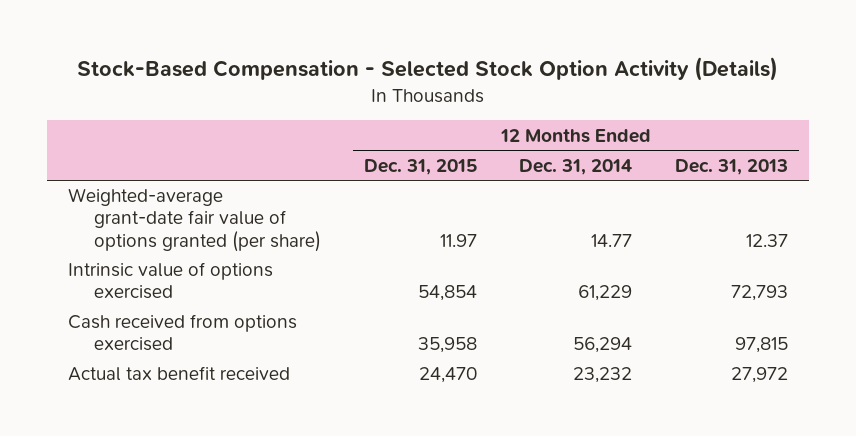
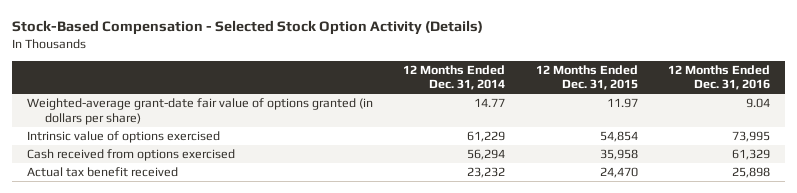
[675,158,789,175] Dec. 31, 2013 -> none
none -> [667,64,770,91] 12 Months Ended Dec. 31, 2016
[68,188,321,252] Weighted-average grant-date fair value of options granted (per share) -> [27,98,374,125] Weighted-average grant-date fair value of options granted (in dollars per share)

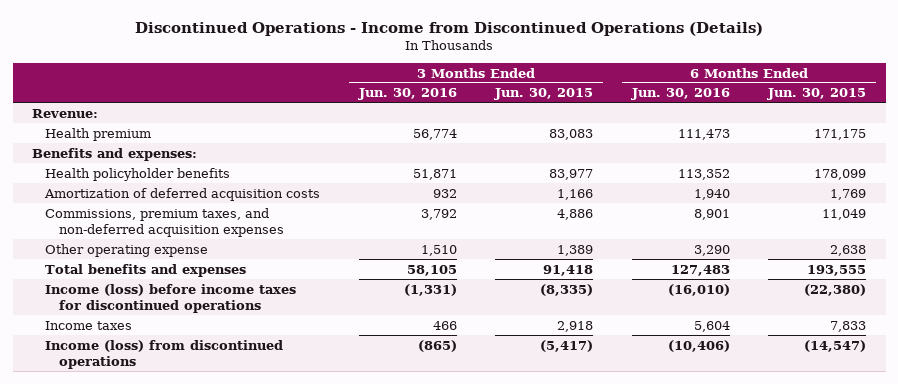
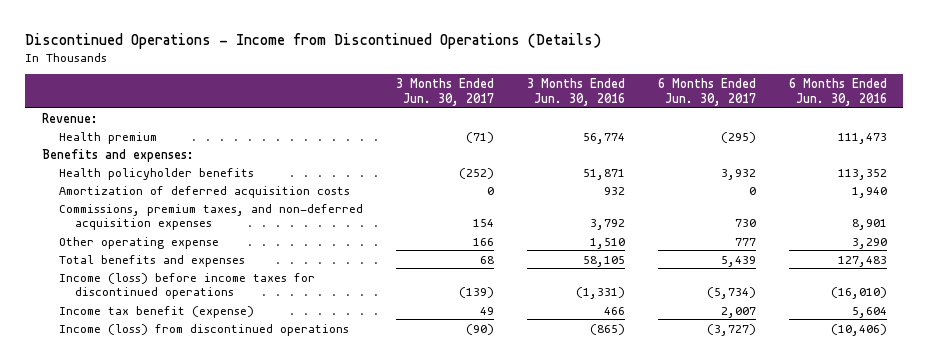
[494,88,594,101] Jun. 30, 2015 -> none
[767,88,867,101] Jun. 30, 2015 -> none
none -> [395,77,494,106] 3 Months Ended Jun. 30, 2017
none -> [657,77,756,106] 6 Months Ended Jun. 30, 2017
[45,320,133,330] Income taxes -> [58,305,254,318] Income tax benefit (expense)

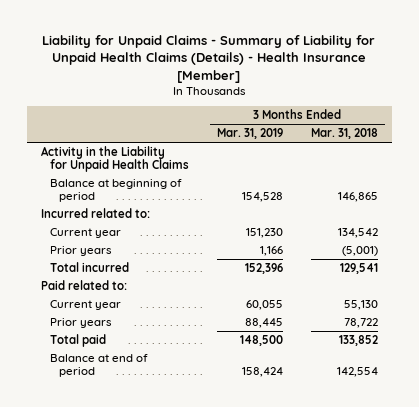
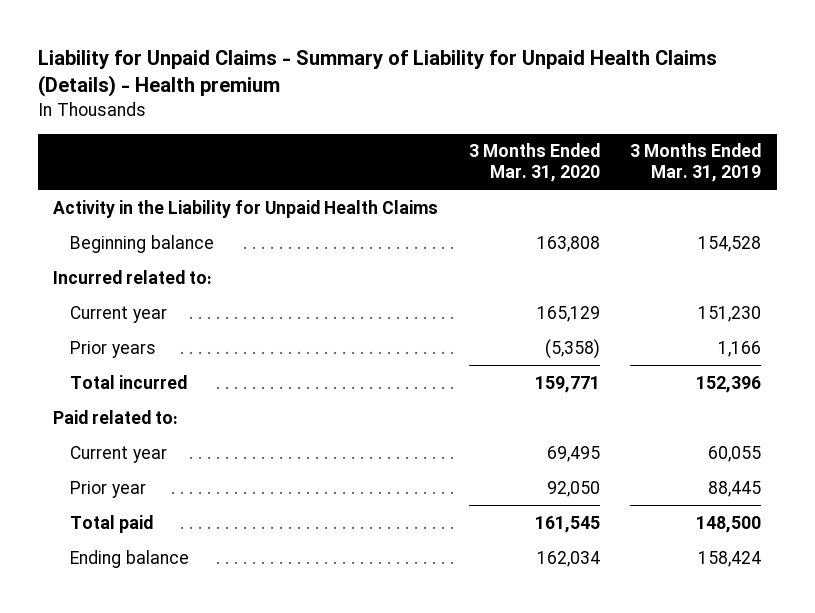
[42,34,376,83] Liability for Unpaid Claims - Summary of Liability for Unpaid Health Claims (Details) - Health Insurance [Member] -> [38,50,718,98] Liability for Unpaid Claims - Summary of Liability for Unpaid Health Claims (Details) - Health premium
[310,128,378,140] Mar. 31, 2018 -> none
none -> [468,143,600,183] 3 Months Ended Mar. 31, 2020
[49,178,182,202] Balance at beginning of period -> [70,234,215,253] Beginning balance
[49,317,112,328] Prior years -> [70,480,147,498] Prior year
[49,353,148,377] Balance at end of period -> [70,549,190,568] Ending balance

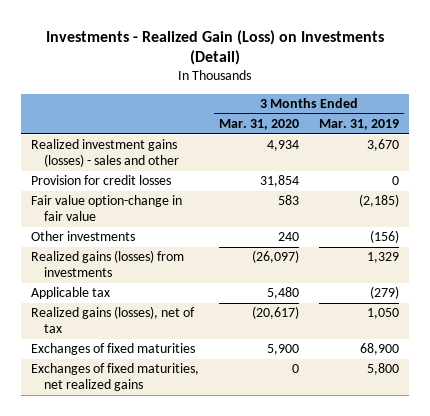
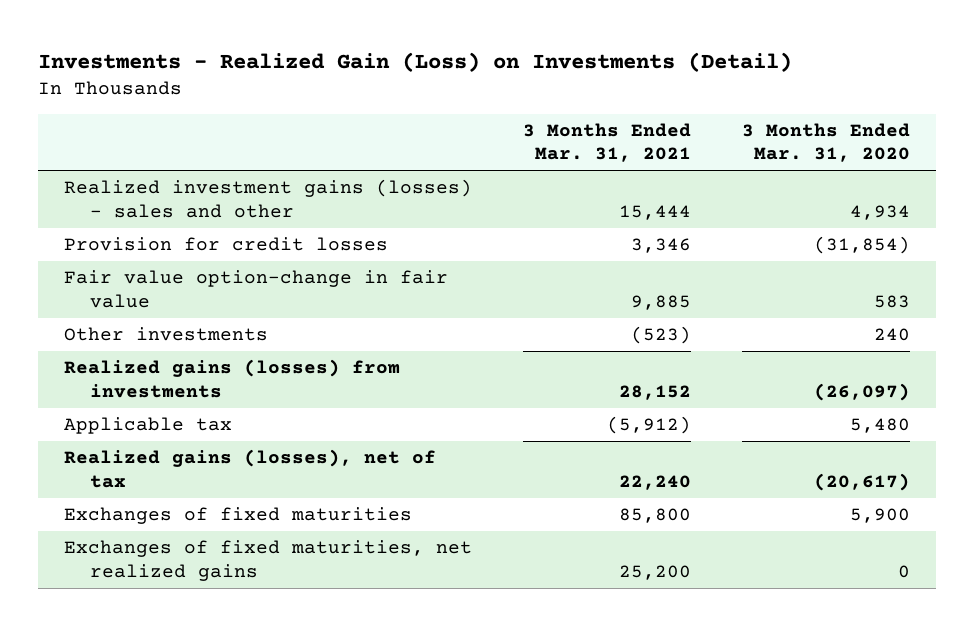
[318,118,399,130] Mar. 31, 2019 -> none
none -> [522,122,691,163] 3 Months Ended Mar. 31, 2021
[259,175,299,188] 31,854 -> [814,236,911,255] (31,854)

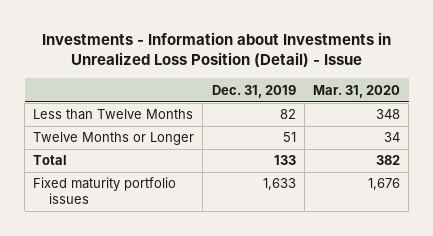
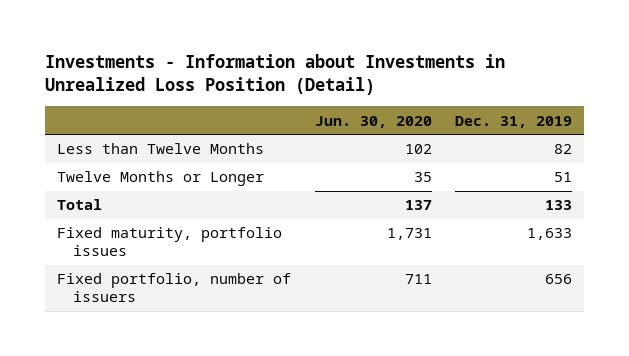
[41,31,391,68] Investments - Information about Investments in Unrealized Loss Position (Detail) - Issue -> [45,54,506,96] Investments - Information about Investments in Unrealized Loss Position (Detail)
[312,84,400,98] Mar. 31, 2020 -> none
none -> [314,115,432,128] Jun. 30, 2020
[33,177,177,204] Fixed maturity portfolio issues -> [56,227,282,256] Fixed maturity, portfolio issues
none -> [56,273,291,302] Fixed portfolio, number of issuers

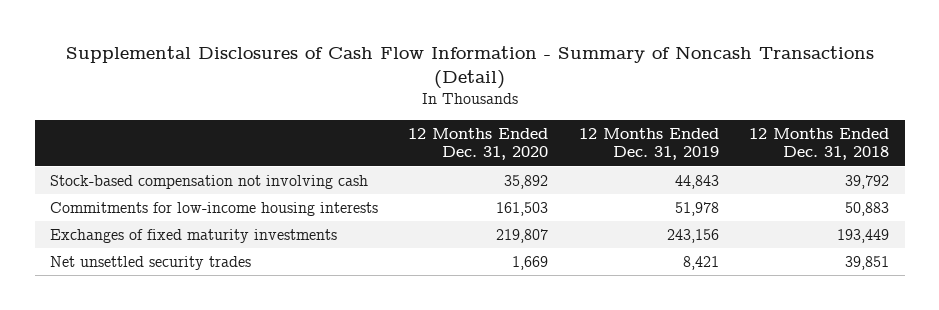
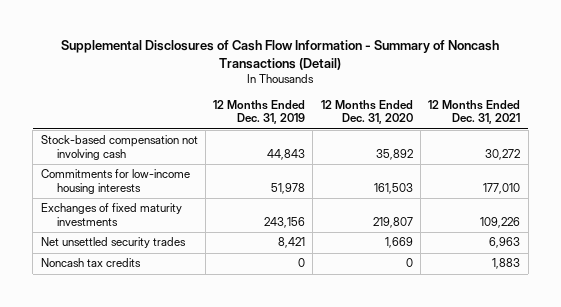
[749,128,890,161] 12 Months Ended Dec. 31, 2018 -> none
none -> [428,99,521,125] 12 Months Ended Dec. 31, 2021
none -> [40,258,141,268] Noncash tax credits

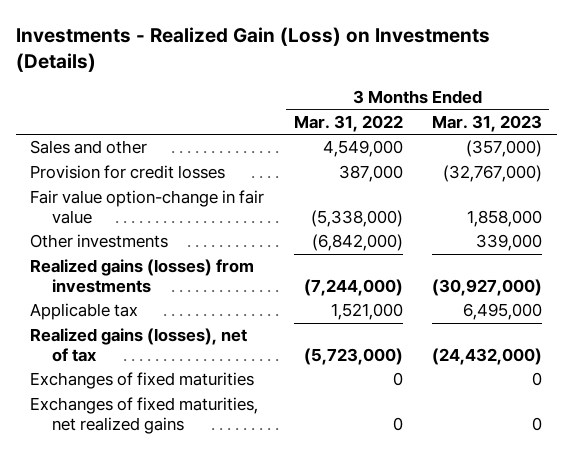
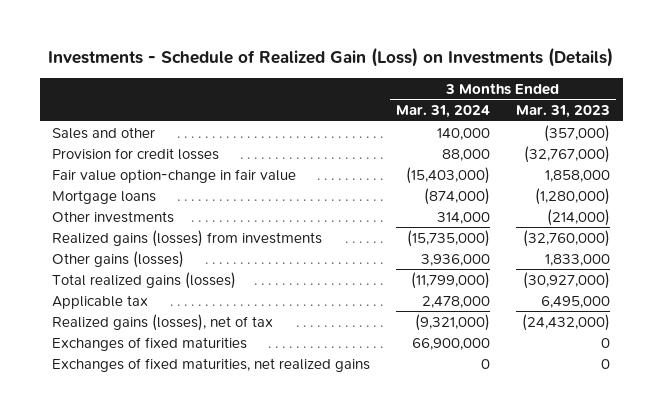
[15,26,490,72] Investments - Realized Gain (Loss) on Investments (Details) -> [48,46,614,67] Investments - Schedule of Realized Gain (Loss) on Investments (Details)
[293,114,403,132] Mar. 31, 2022 -> none
none -> [396,104,491,118] Mar. 31, 2024
none -> [52,189,157,204] Mortgage loans
[475,234,542,252] 339,000 -> [546,208,610,226] (214,000)
[431,278,542,296] (30,927,000) -> [522,229,610,247] (32,760,000)
none -> [52,250,185,268] Other gains (losses)
none -> [52,271,237,289] Total realized gains (losses)

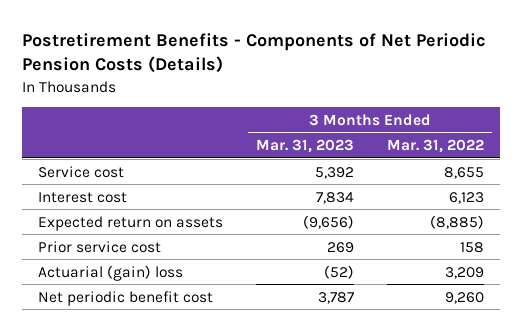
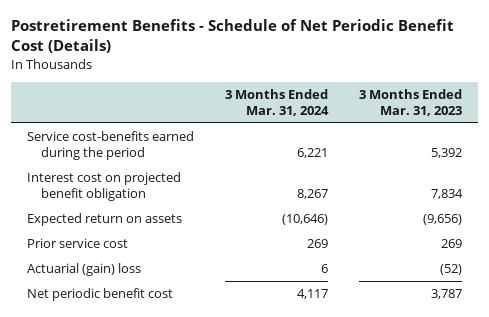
[21,33,486,74] Postretirement Benefits - Components of Net Periodic Pension Costs (Details) -> [11,19,455,54] Postretirement Benefits - Schedule of Net Periodic Benefit Cost (Details)
[386,138,484,153] Mar. 31, 2022 -> none
none -> [225,88,330,116] 3 Months Ended Mar. 31, 2024
[38,165,125,178] Service cost -> [26,131,194,160] Service cost-benefits earned during the period
[38,191,128,203] Interest cost -> [26,172,181,201] Interest cost on projected benefit obligation

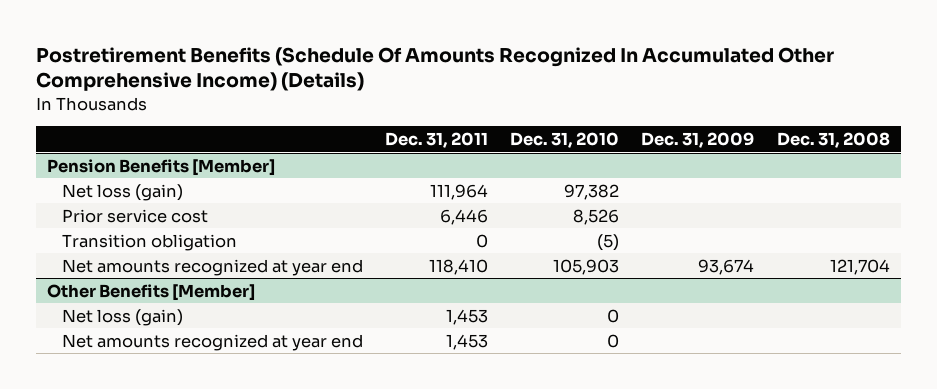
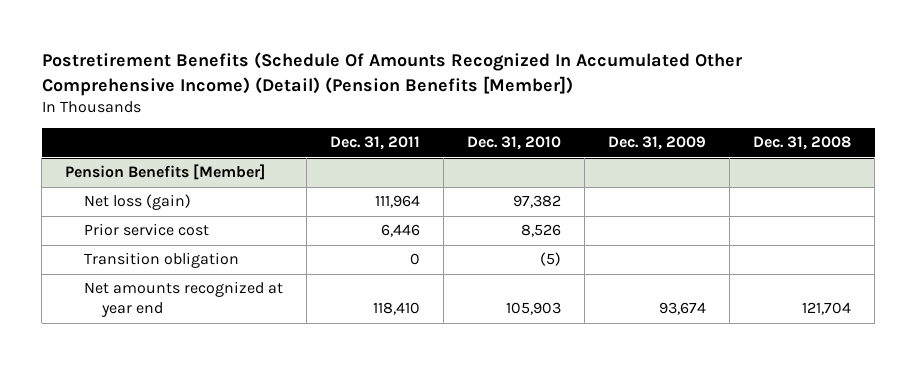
[35,46,834,92] Postretirement Benefits (Schedule Of Amounts Recognized In Accumulated Other Comprehensive Income) (Details) -> [41,52,742,96] Postretirement Benefits (Schedule Of Amounts Recognized In Accumulated Other Comprehensive Income) (Detail) (Pension Benefits [Member])
[47,283,256,301] Other Benefits [Member] -> none
[61,308,183,326] Net loss (gain) -> none
[61,333,363,351] Net amounts recognized at year end -> none

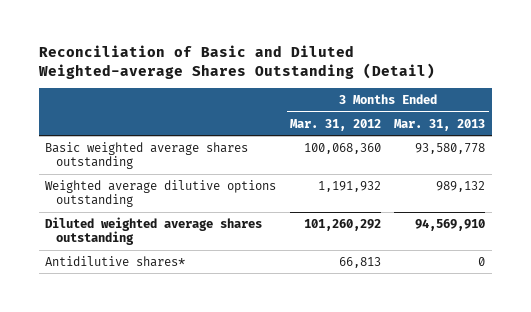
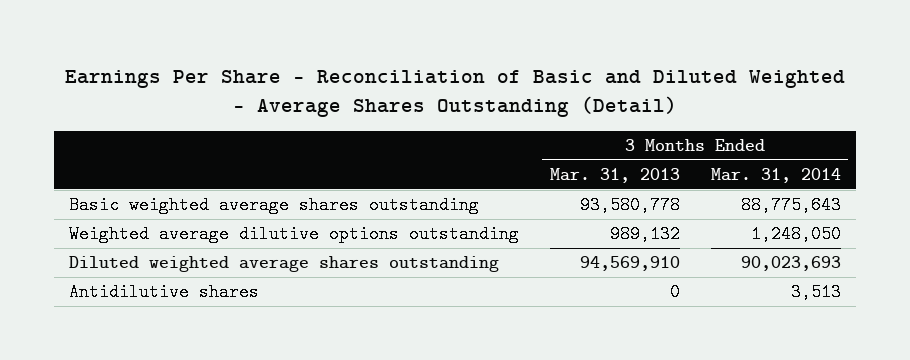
[37,45,435,80] Reconciliation of Basic and Diluted Weighted-average Shares Outstanding (Detail) -> [65,70,846,118] Earnings Per Share - Reconciliation of Basic and Diluted Weighted - Average Shares Outstanding (Detail)
[289,118,381,131] Mar. 31, 2012 -> none
none -> [710,168,841,184] Mar. 31, 2014
[45,255,186,267] Antidilutive shares* -> [69,283,260,302] Antidilutive shares

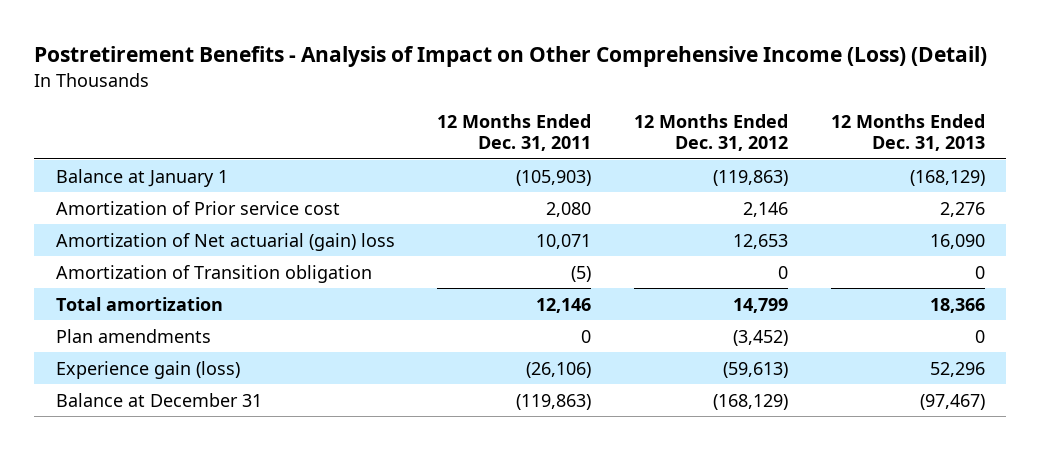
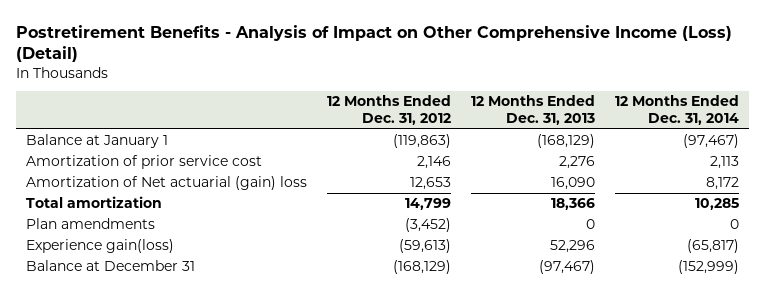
[437,113,592,152] 12 Months Ended Dec. 31, 2011 -> none
none -> [615,95,740,125] 12 Months Ended Dec. 31, 2014
[55,200,340,215] Amortization of Prior service cost -> [26,155,263,170] Amortization of prior service cost
[55,264,372,283] Amortization of Transition obligation -> none
[55,360,240,379] Experience gain (loss) -> [26,239,175,254] Experience gain(loss)

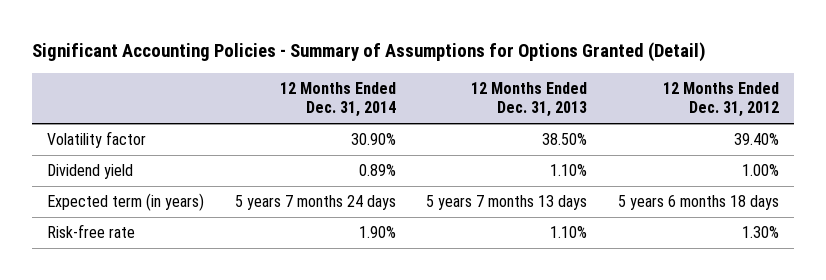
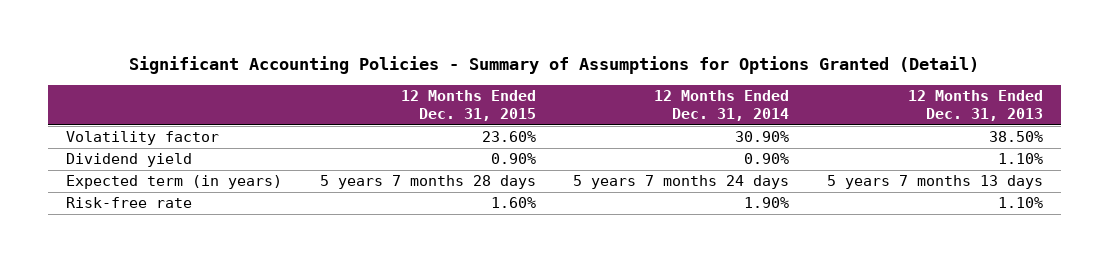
[663,82,780,118] 12 Months Ended Dec. 31, 2012 -> none
none -> [400,90,536,122] 12 Months Ended Dec. 31, 2015
[358,164,396,177] 0.89% -> [744,153,790,165] 0.90%

